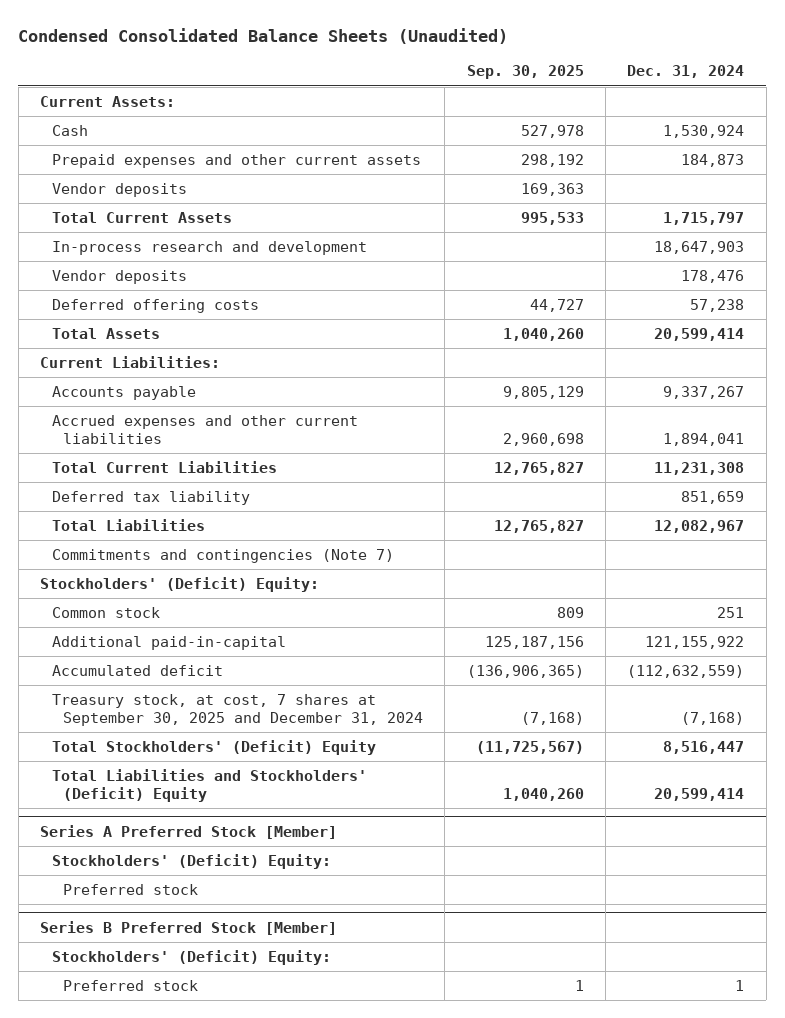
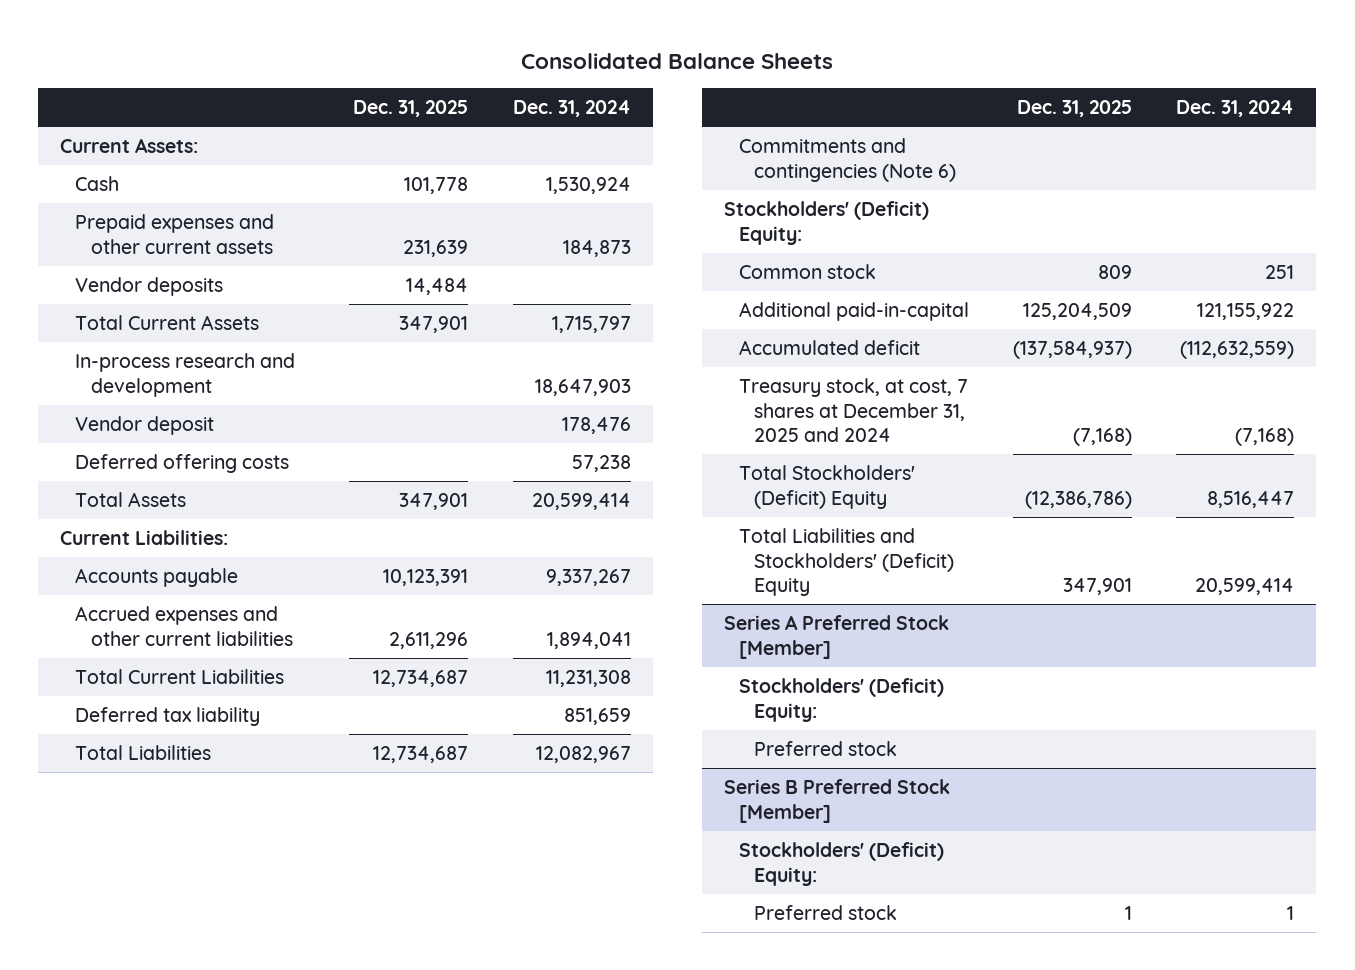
[18,27,509,44] Condensed Consolidated Balance Sheets (Unaudited) -> [521,52,834,69] Consolidated Balance Sheets
[466,65,584,80] Sep. 30, 2025 -> none
none -> [353,100,469,118] Dec. 31, 2025
[51,270,187,285] Vendor deposits -> [75,415,215,435] Vendor deposit
[51,549,394,564] Commitments and contingencies (Note 7) -> [739,137,957,182] Commitments and contingencies (Note 6)
[51,694,424,726] Treasury stock, at cost, 7 shares at September 30, 2025 and December 31, 2024 -> [739,377,969,443] Treasury stock, at cost, 7 shares at December 31, 2025 and 2024

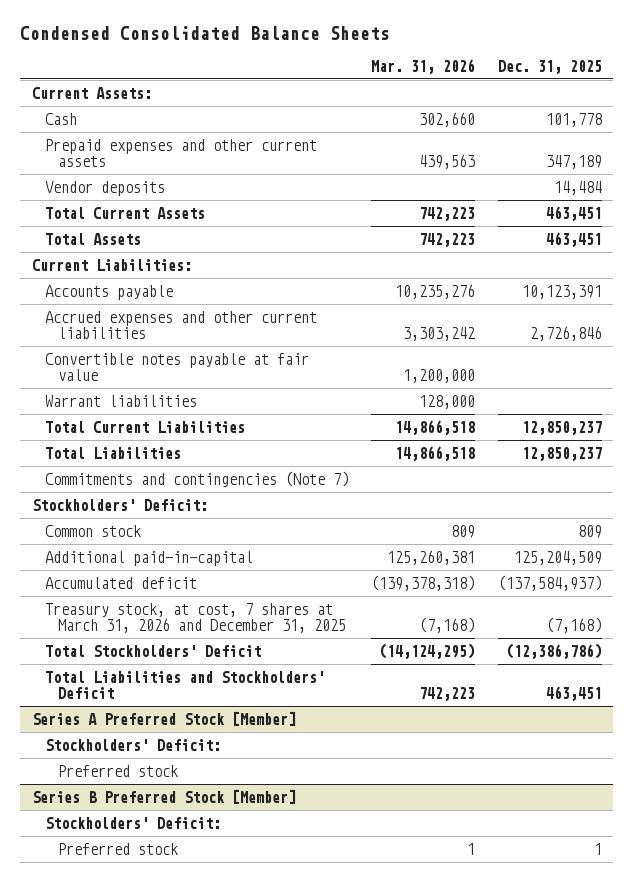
[521,52,834,69] Consolidated Balance Sheets -> [20,26,391,41] Condensed Consolidated Balance Sheets
[512,100,631,118] Dec. 31, 2024 -> none
none -> [371,58,476,74] Mar. 31, 2026
[403,239,469,257] 231,639 -> [546,155,603,170] 347,189
[75,352,296,397] In-process research and development -> none
[75,415,215,435] Vendor deposit -> none
[75,453,290,473] Deferred offering costs -> none
[399,315,469,333] 347,901 -> [546,205,603,221] 463,451
[399,492,469,510] 347,901 -> [546,231,603,247] 463,451
[75,706,261,726] Deferred tax liability -> none
[389,631,469,649] 2,611,296 -> [530,326,603,342] 2,726,846
none -> [44,352,309,382] Convertible notes payable at fair value
none -> [44,394,197,407] Warrant liabilities
[373,669,469,687] 12,734,687 -> [522,420,603,435] 12,850,237
[373,745,469,763] 12,734,687 -> [522,446,603,461] 12,850,237
[739,137,957,182] Commitments and contingencies (Note 6) -> [44,470,349,487] Commitments and contingencies (Note 7)
[723,200,929,245] Stockholders' (Deficit) Equity: -> [31,498,208,511] Stockholders' Deficit:
[739,377,969,443] Treasury stock, at cost, 7 shares at December 31, 2025 and 2024 -> [44,602,346,634] Treasury stock, at cost, 7 shares at March 31, 2026 and December 31, 2025
[739,464,916,509] Total Stockholders' (Deficit) Equity -> [44,644,261,657] Total Stockholders' Deficit
[739,527,955,597] Total Liabilities and Stockholders' (Deficit) Equity -> [44,670,325,700] Total Liabilities and Stockholders' Deficit
[1063,578,1133,596] 347,901 -> [546,686,603,702] 463,451
[739,677,945,722] Stockholders' (Deficit) Equity: -> [44,738,221,751] Stockholders' Deficit:
[739,841,945,886] Stockholders' (Deficit) Equity: -> [44,816,221,829] Stockholders' Deficit:

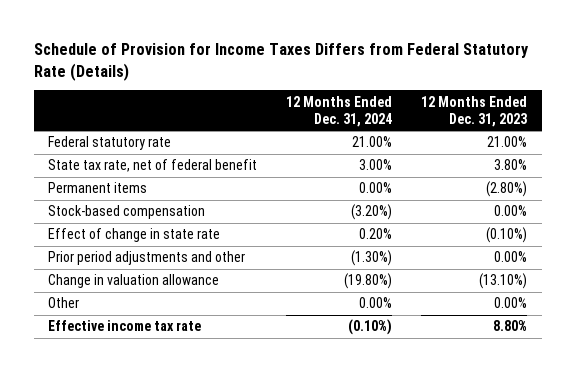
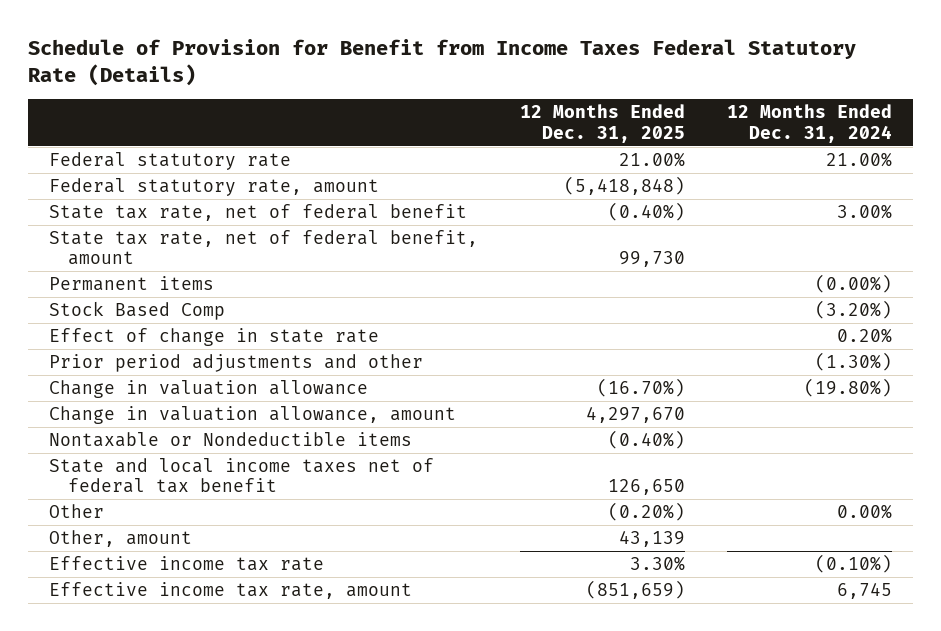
[33,43,529,81] Schedule of Provision for Income Taxes Differs from Federal Statutory Rate (Details) -> [28,39,857,86] Schedule of Provision for Benefit from Income Taxes Federal Statutory Rate (Details)
[421,95,528,127] 12 Months Ended Dec. 31, 2023 -> none
none -> [520,104,686,143] 12 Months Ended Dec. 31, 2025
none -> [49,178,380,197] Federal statutory rate, amount
none -> [49,230,479,266] State tax rate, net of federal benefit, amount
[359,182,393,194] 0.00% -> [815,274,893,294] (0.00%)
[48,205,206,220] Stock-based compensation -> [49,301,226,321] Stock Based Comp
none -> [49,406,457,425] Change in valuation allowance, amount
none -> [49,432,413,448] Nontaxable or Nondeductible items
none -> [49,458,435,494] State and local income taxes net of federal tax benefit
none -> [49,530,193,548] Other, amount
none -> [49,582,413,600] Effective income tax rate, amount

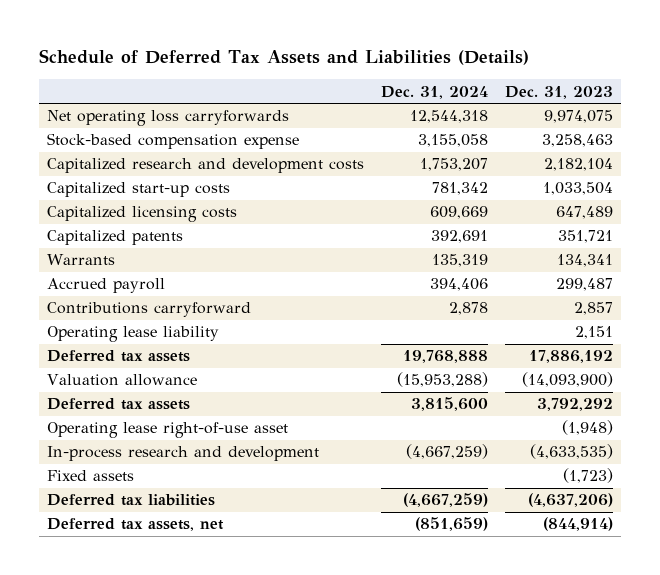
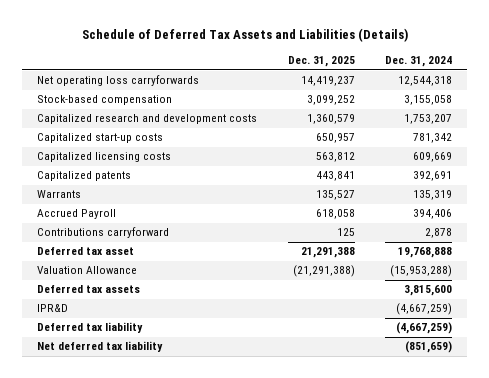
[504,85,613,99] Dec. 31, 2023 -> none
none -> [287,56,355,68] Dec. 31, 2025
[47,133,300,150] Stock-based compensation expense -> [37,95,173,106] Stock-based compensation
[47,278,166,294] Accrued payroll -> [37,209,117,220] Accrued Payroll
[47,326,220,343] Operating lease liability -> none
[47,350,191,363] Deferred tax assets -> [37,247,135,256] Deferred tax asset
[47,374,198,387] Valuation allowance -> [37,266,138,275] Valuation Allowance
[47,422,289,439] Operating lease right-of-use asset -> none
[47,470,135,482] Fixed assets -> none
[47,446,320,462] In-process research and development -> [37,304,69,313] IPR&D
[47,494,216,507] Deferred tax liabilities -> [37,322,144,334] Deferred tax liability
[47,518,225,532] Deferred tax assets, net -> [37,341,164,353] Net deferred tax liability

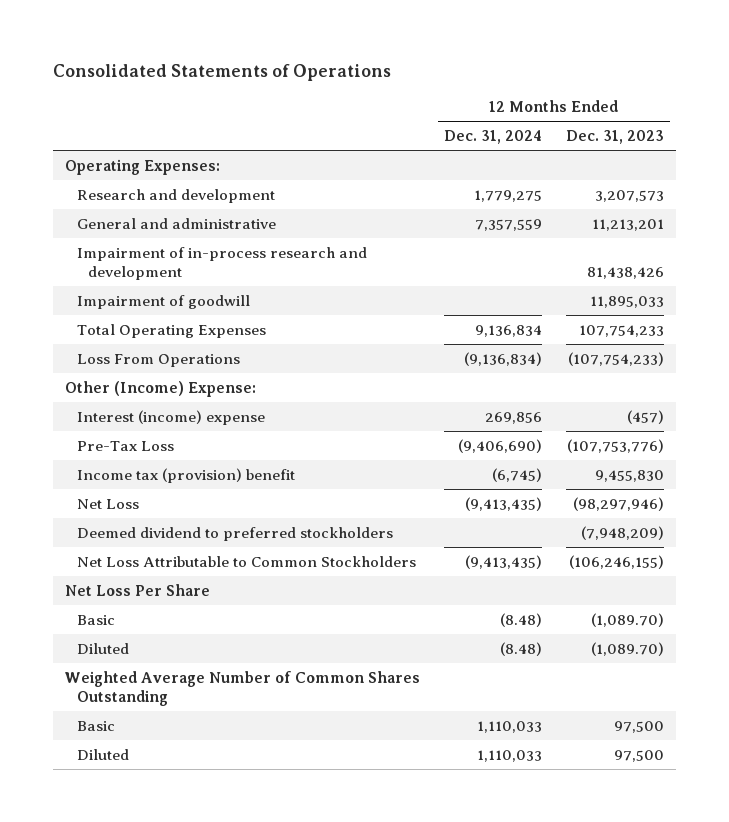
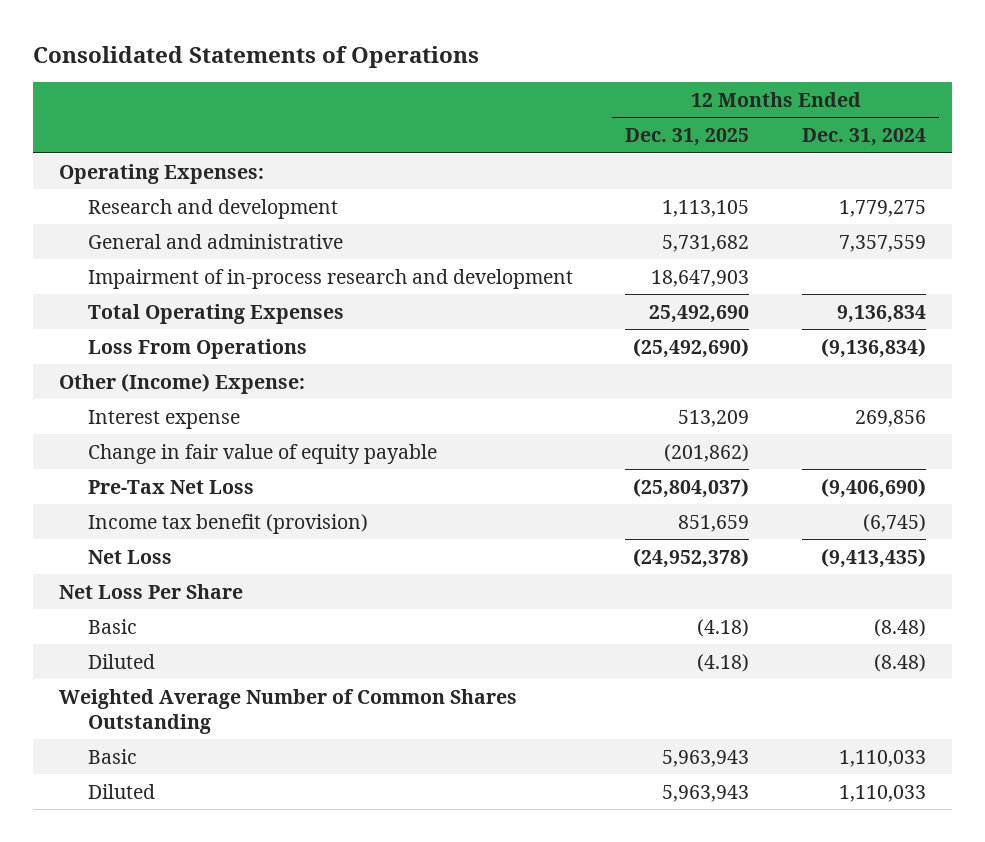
[565,130,664,145] Dec. 31, 2023 -> none
none -> [625,128,750,147] Dec. 31, 2025
[76,294,250,309] Impairment of goodwill -> none
[76,409,265,425] Interest (income) expense -> [87,409,240,429] Interest expense
none -> [87,443,437,464] Change in fair value of equity payable
[76,440,174,451] Pre-Tax Loss -> [87,479,254,494] Pre-Tax Net Loss
[76,467,295,483] Income tax (provision) benefit -> [87,513,368,534] Income tax benefit (provision)
[76,526,393,541] Deemed dividend to preferred stockholders -> none
[76,555,416,567] Net Loss Attributable to Common Stockholders -> none

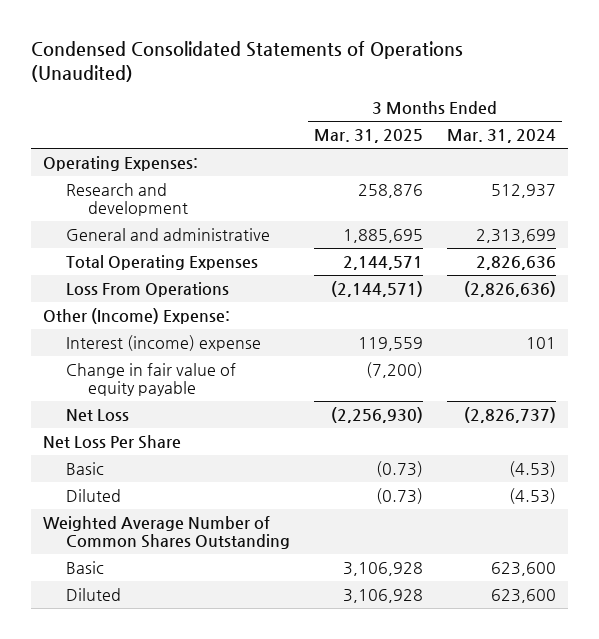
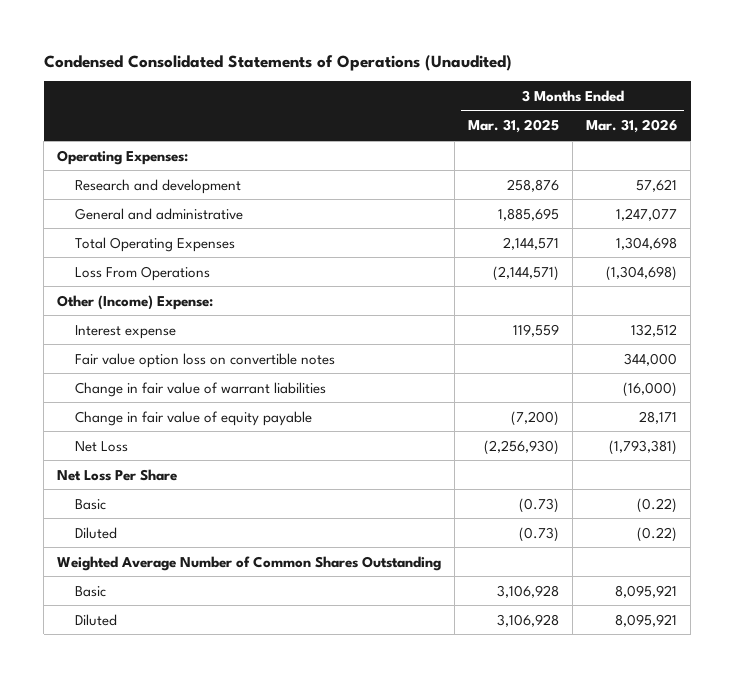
[446,129,556,144] Mar. 31, 2024 -> none
none -> [586,119,678,134] Mar. 31, 2026
[65,334,261,351] Interest (income) expense -> [74,324,176,339] Interest expense
none -> [74,352,335,368] Fair value option loss on convertible notes
none -> [74,381,326,397] Change in fair value of warrant liabilities

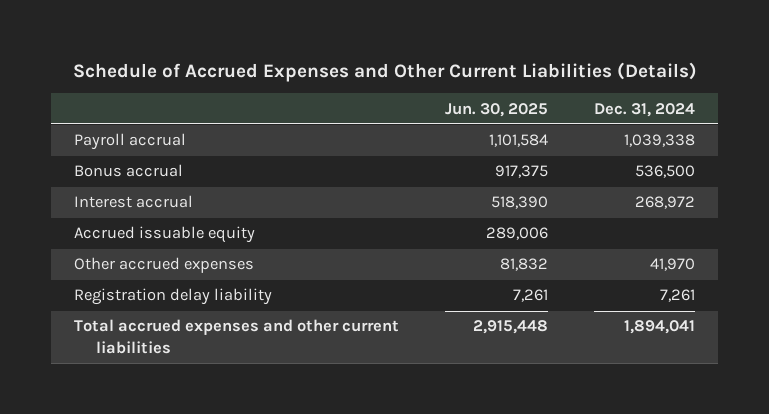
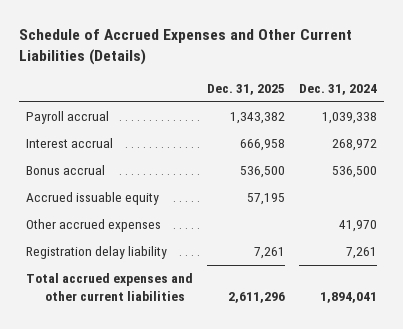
[445,102,549,117] Jun. 30, 2025 -> none
none -> [206,83,285,95] Dec. 31, 2025
[73,164,183,178] Bonus accrual -> [26,165,106,176] Bonus accrual

